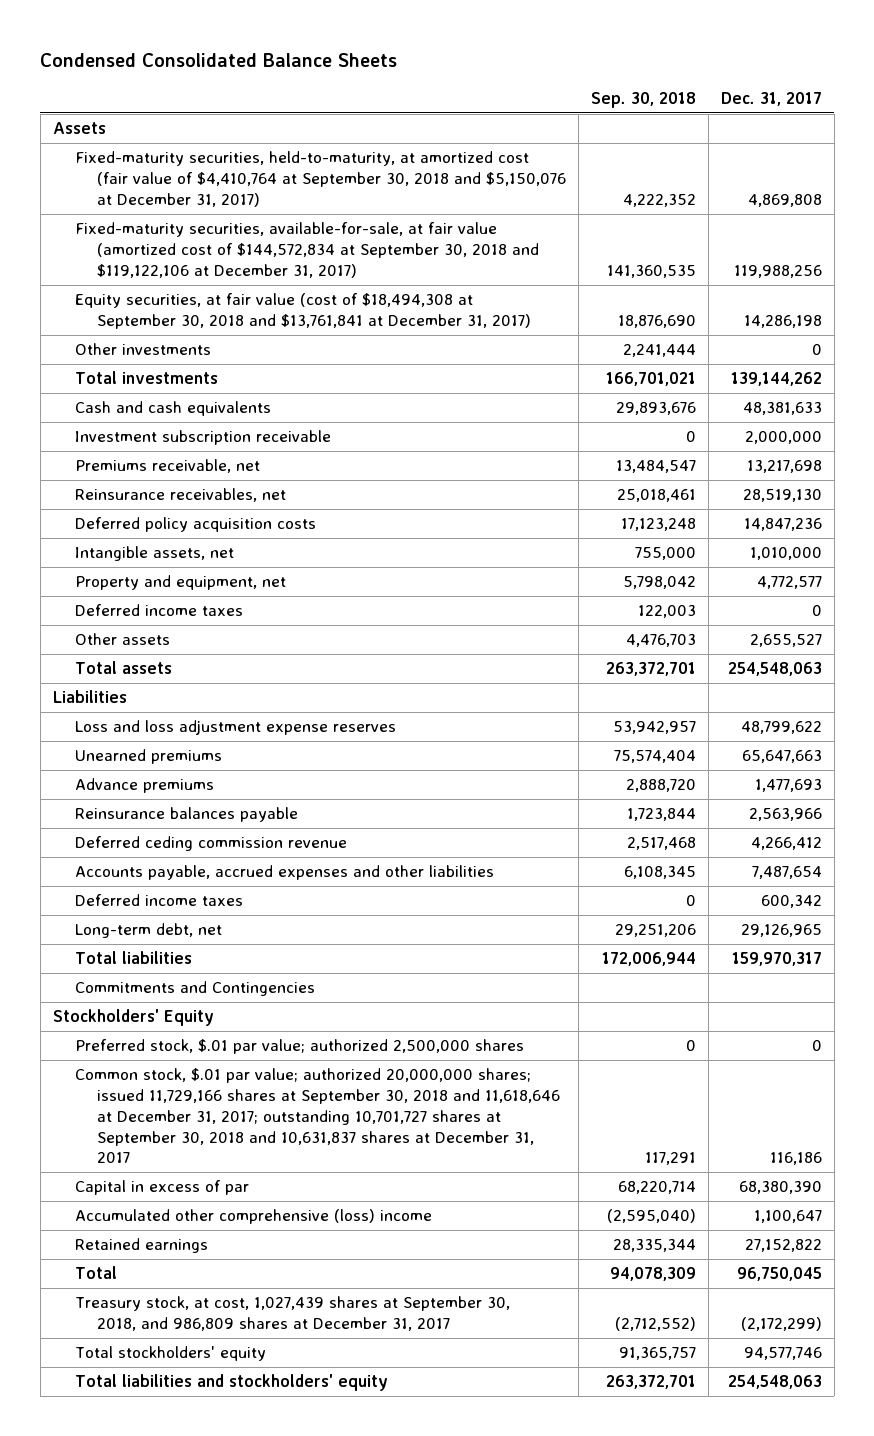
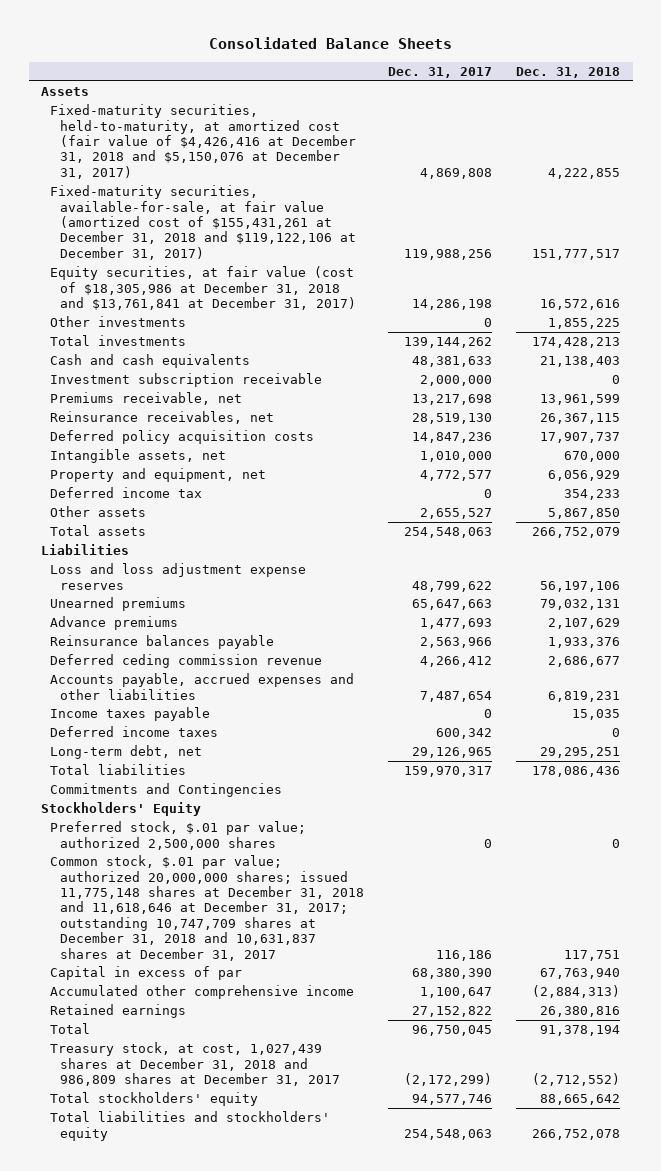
[40,52,398,67] Condensed Consolidated Balance Sheets -> [208,36,452,49] Consolidated Balance Sheets
[591,91,697,108] Sep. 30, 2018 -> none
none -> [516,66,621,78] Dec. 31, 2018
[75,151,567,207] Fixed-maturity securities, held-to-maturity, at amortized cost (fair value of $4,410,764 at September 30, 2018 and $5,150,076 at December 31, 2017) -> [50,104,356,179] Fixed-maturity securities, held-to-maturity, at amortized cost (fair value of $4,426,416 at December 31, 2018 and $5,150,076 at December 31, 2017)
[75,222,540,278] Fixed-maturity securities, available-for-sale, at fair value (amortized cost of $144,572,834 at September 30, 2018 and $119,122,106 at December 31, 2017) -> [50,185,356,260] Fixed-maturity securities, available-for-sale, at fair value (amortized cost of $155,431,261 at December 31, 2018 and $119,122,106 at December 31, 2017)
[75,293,532,330] Equity securities, at fair value (cost of $18,494,308 at September 30, 2018 and $13,761,841 at December 31, 2017) -> [50,266,356,310] Equity securities, at fair value (cost of $18,305,986 at December 31, 2018 and $13,761,841 at December 31, 2017)
[75,604,244,617] Deferred income taxes -> [50,487,203,499] Deferred income tax
none -> [50,707,211,722] Income taxes payable
[75,1068,561,1164] Common stock, $.01 par value; authorized 20,000,000 shares; issued 11,729,166 shares at September 30, 2018 and 11,618,646 at December 31, 2017; outstanding 10,701,727 shares at September 30, 2018 and 10,631,837 shares at December 31, 2017 -> [50,855,364,961] Common stock, $.01 par value; authorized 20,000,000 shares; issued 11,775,148 shares at December 31, 2018 and 11,618,646 at December 31, 2017; outstanding 10,747,709 shares at December 31, 2018 and 10,631,837 shares at December 31, 2017
[75,1209,433,1225] Accumulated other comprehensive (loss) income -> [50,985,355,1000] Accumulated other comprehensive income
[75,1296,511,1332] Treasury stock, at cost, 1,027,439 shares at September 30, 2018, and 986,809 shares at December 31, 2017 -> [50,1042,340,1086] Treasury stock, at cost, 1,027,439 shares at December 31, 2018 and 986,809 shares at December 31, 2017

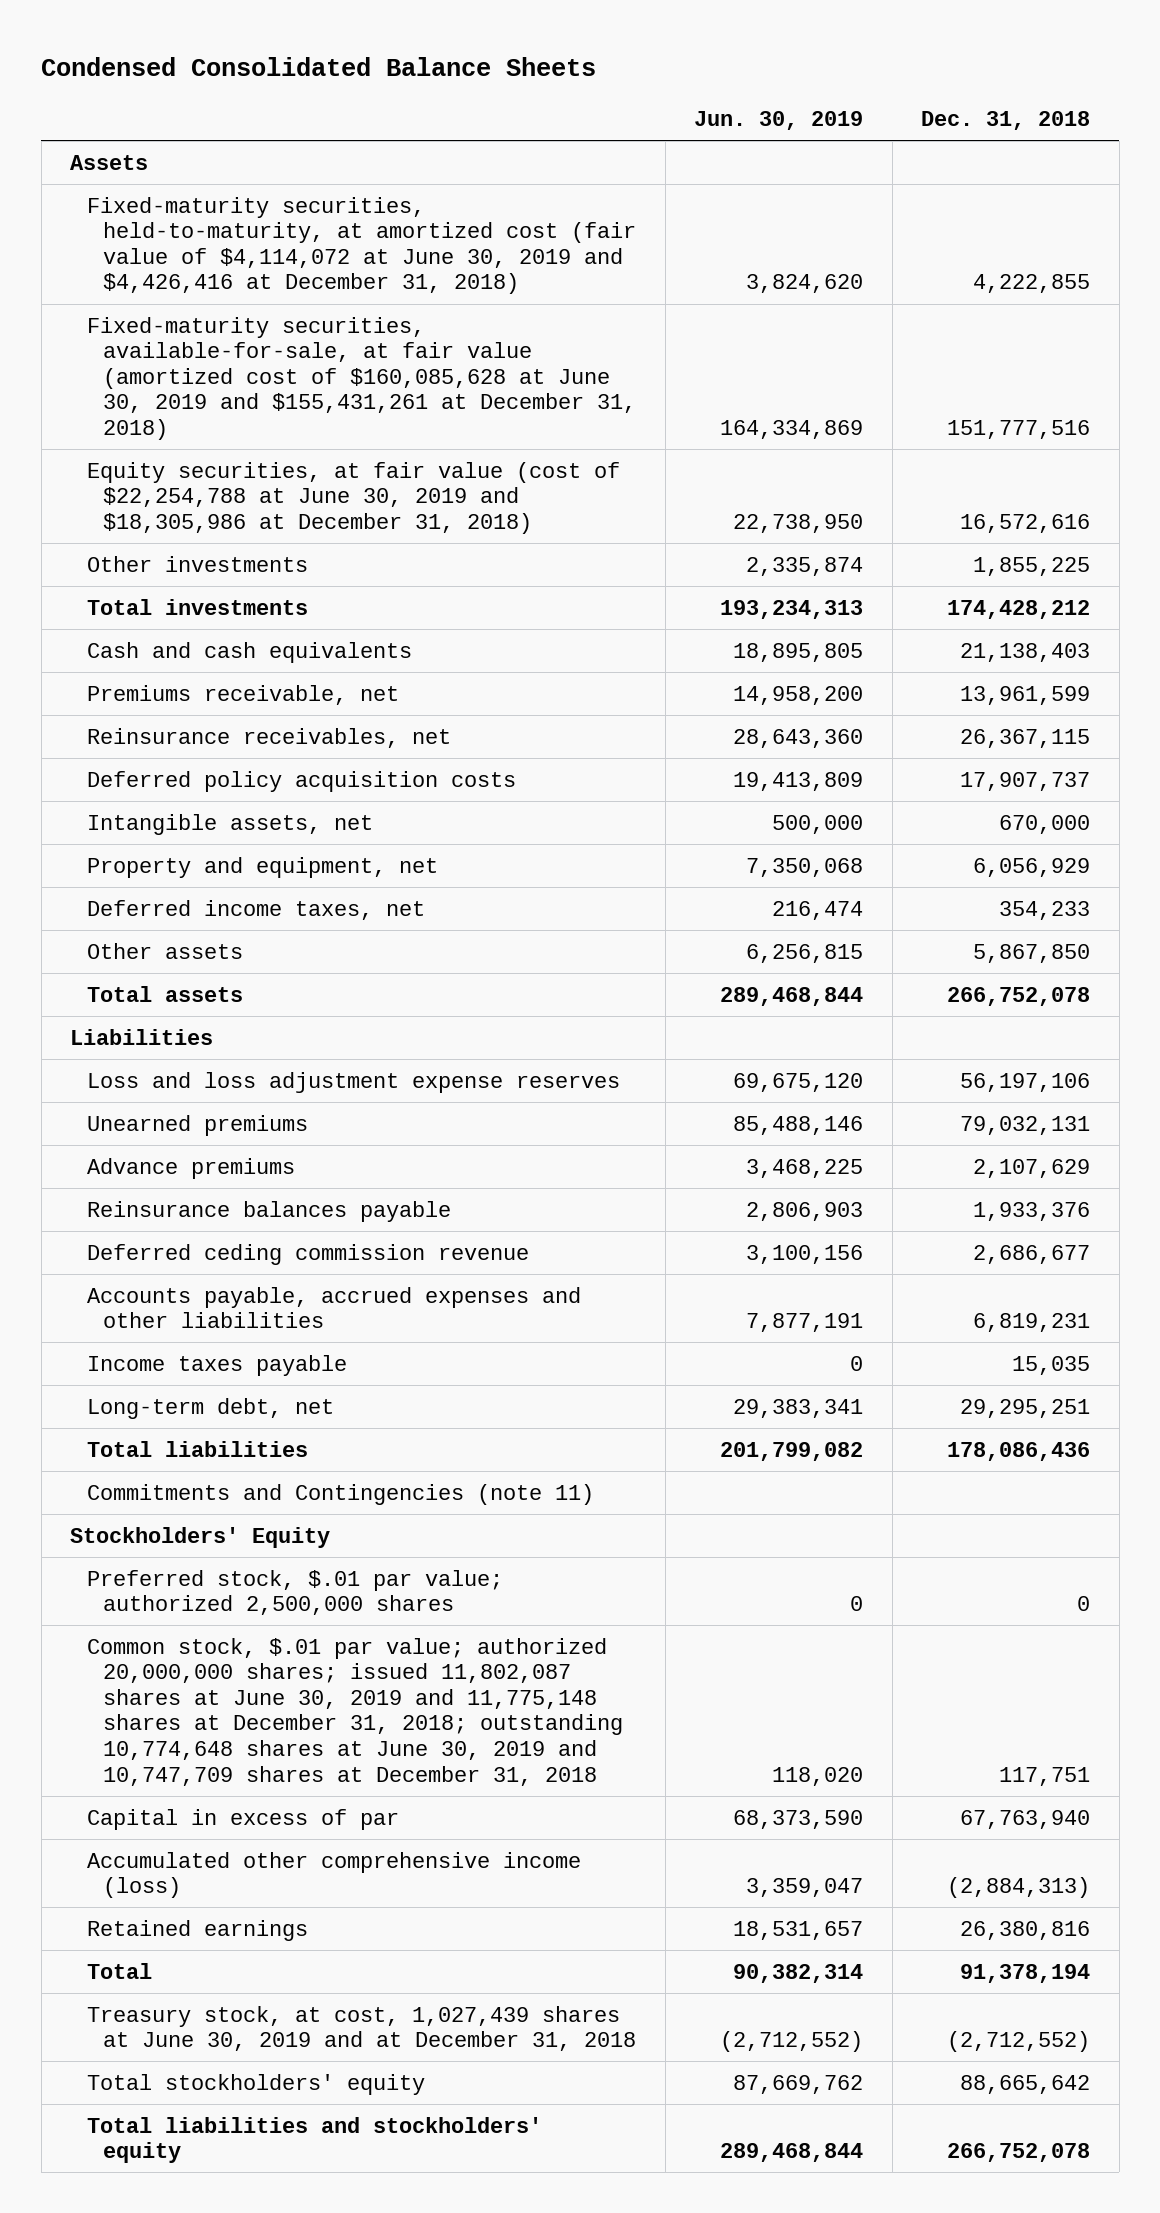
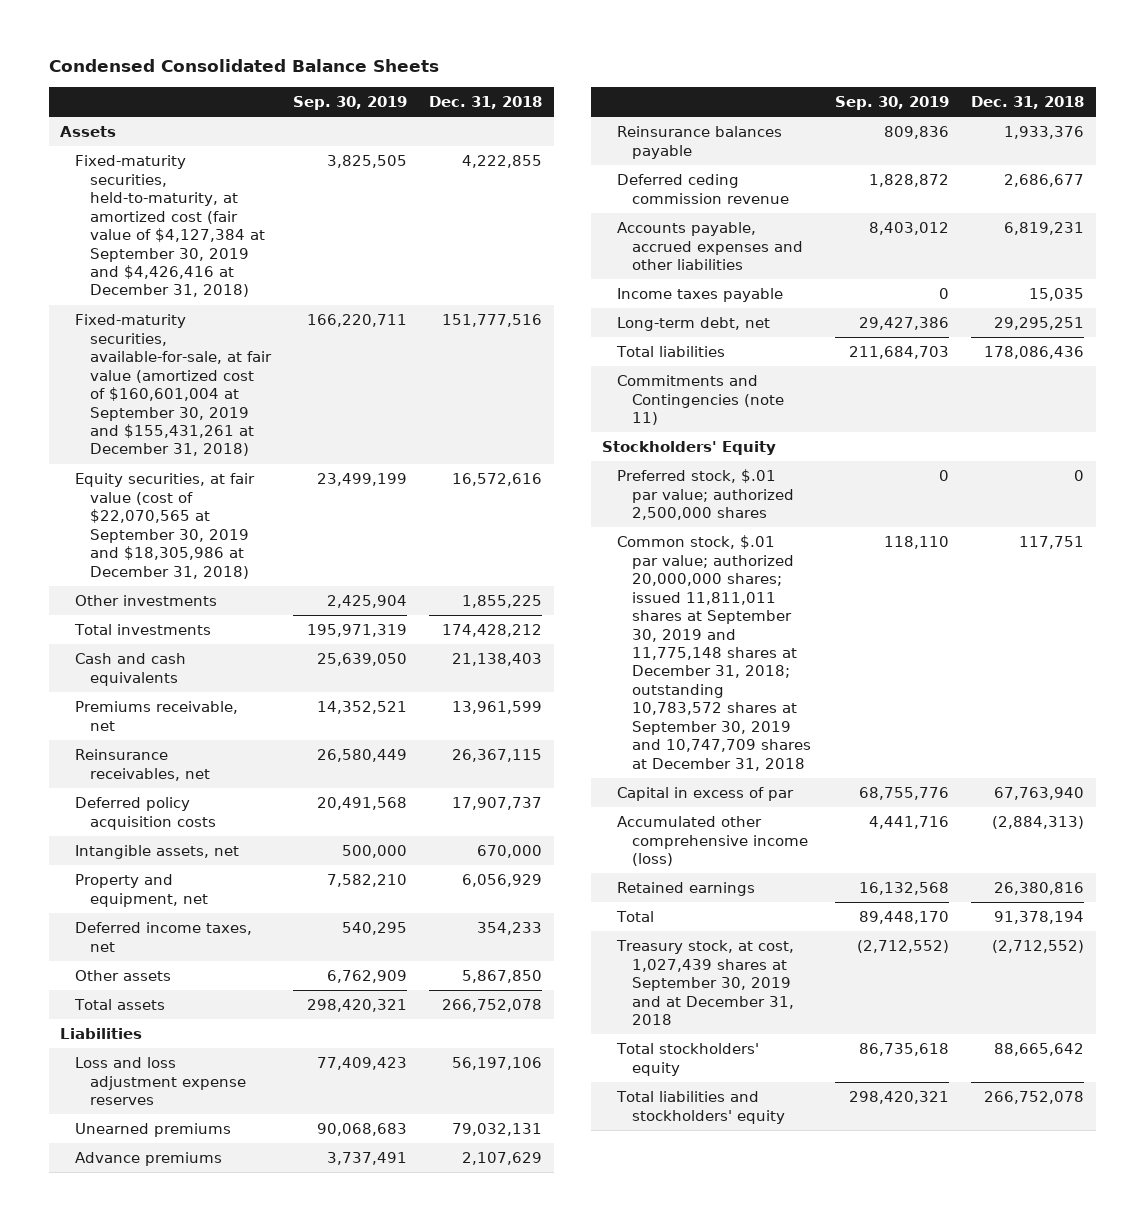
[694,111,864,131] Jun. 30, 2019 -> none
none -> [293,95,408,110] Sep. 30, 2019
[86,196,637,295] Fixed-maturity securities, held-to-maturity, at amortized cost (fair value of $4,114,072 at June 30, 2019 and $4,426,416 at December 31, 2018) -> [74,155,265,298] Fixed-maturity securities, held-to-maturity, at amortized cost (fair value of $4,127,384 at September 30, 2019 and $4,426,416 at December 31, 2018)
[86,316,637,441] Fixed-maturity securities, available-for-sale, at fair value (amortized cost of $160,085,628 at June 30, 2019 and $155,431,261 at December 31, 2018) -> [74,314,272,457] Fixed-maturity securities, available-for-sale, at fair value (amortized cost of $160,601,004 at September 30, 2019 and $155,431,261 at December 31, 2018)
[86,461,620,534] Equity securities, at fair value (cost of $22,254,788 at June 30, 2019 and $18,305,986 at December 31, 2018) -> [74,473,255,579] Equity securities, at fair value (cost of $22,070,565 at September 30, 2019 and $18,305,986 at December 31, 2018)
[86,1637,624,1786] Common stock, $.01 par value; authorized 20,000,000 shares; issued 11,802,087 shares at June 30, 2019 and 11,775,148 shares at December 31, 2018; outstanding 10,774,648 shares at June 30, 2019 and 10,747,709 shares at December 31, 2018 -> [616,535,811,771] Common stock, $.01 par value; authorized 20,000,000 shares; issued 11,811,011 shares at September 30, 2019 and 11,775,148 shares at December 31, 2018; outstanding 10,783,572 shares at September 30, 2019 and 10,747,709 shares at December 31, 2018
[86,2005,637,2052] Treasury stock, at cost, 1,027,439 shares at June 30, 2019 and at December 31, 2018 -> [615,940,794,1026] Treasury stock, at cost, 1,027,439 shares at September 30, 2019 and at December 31, 2018

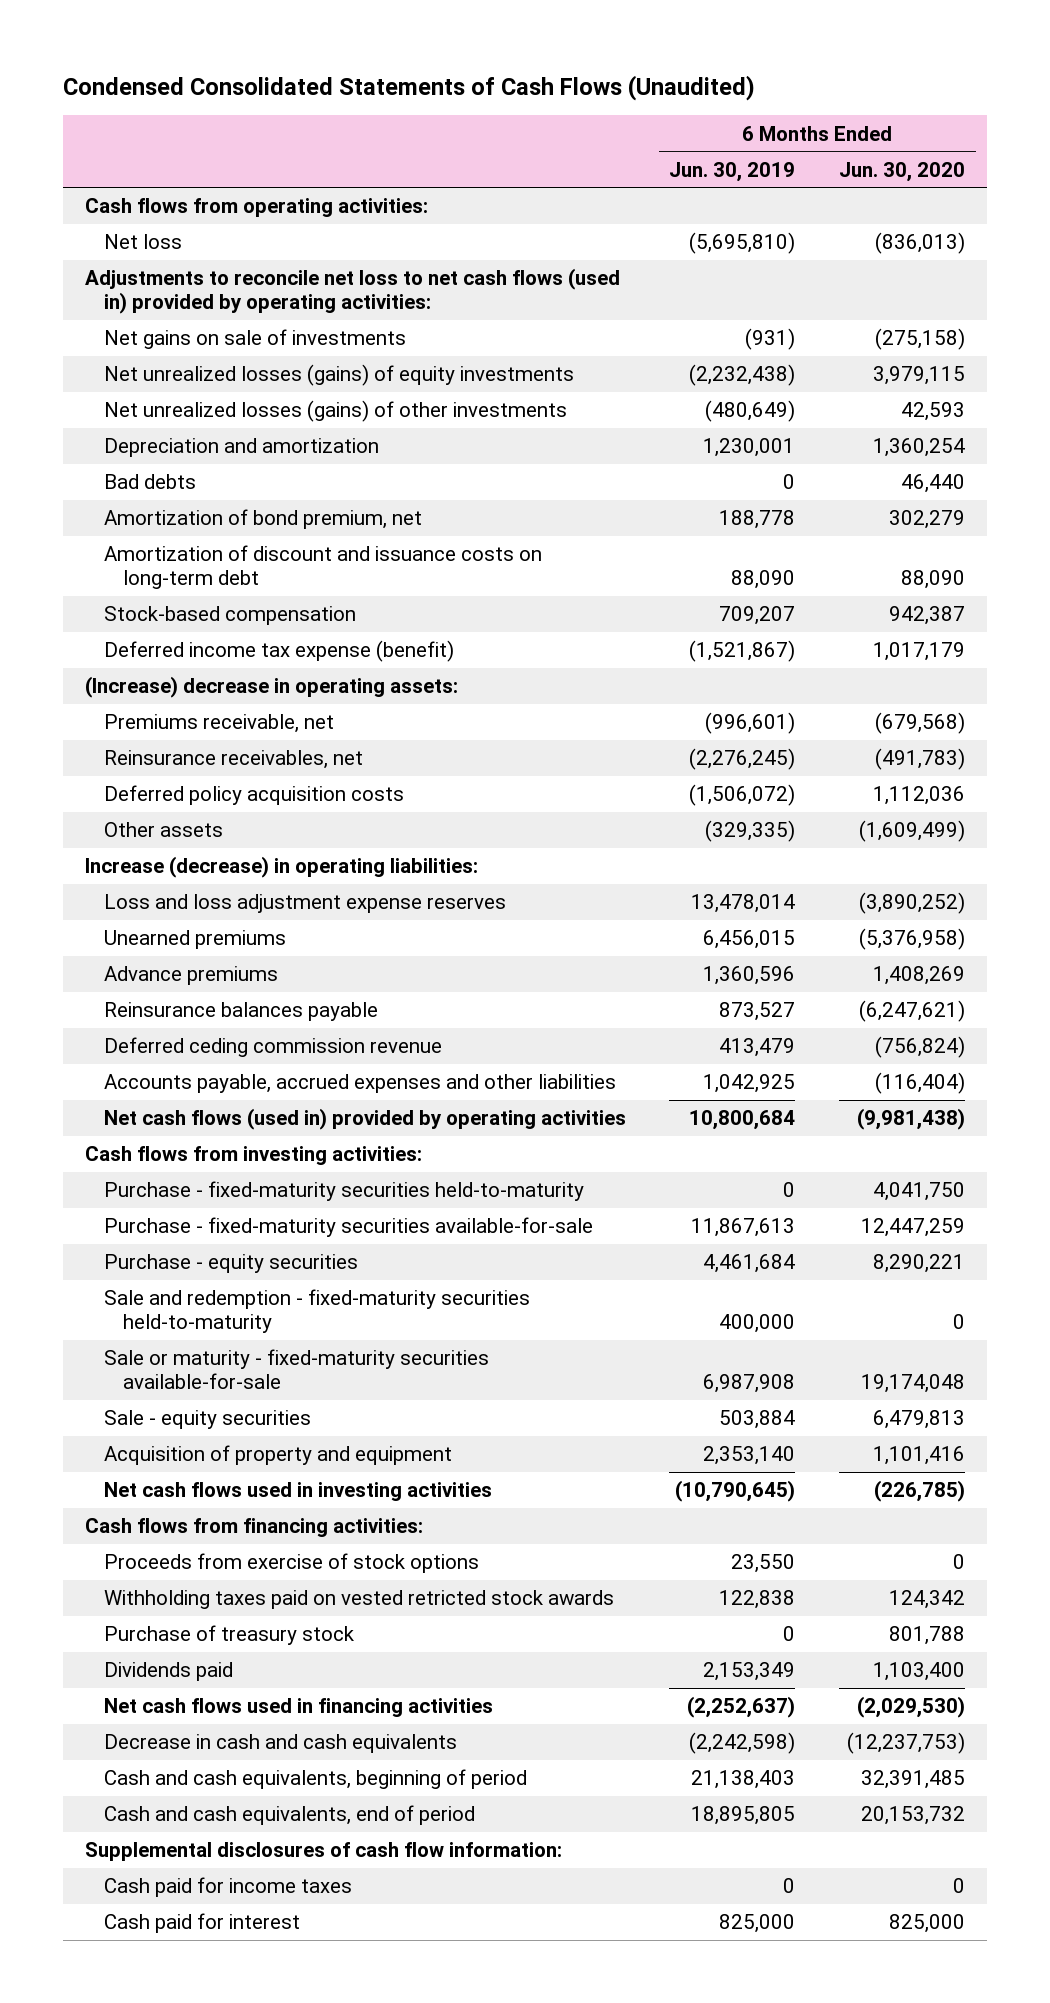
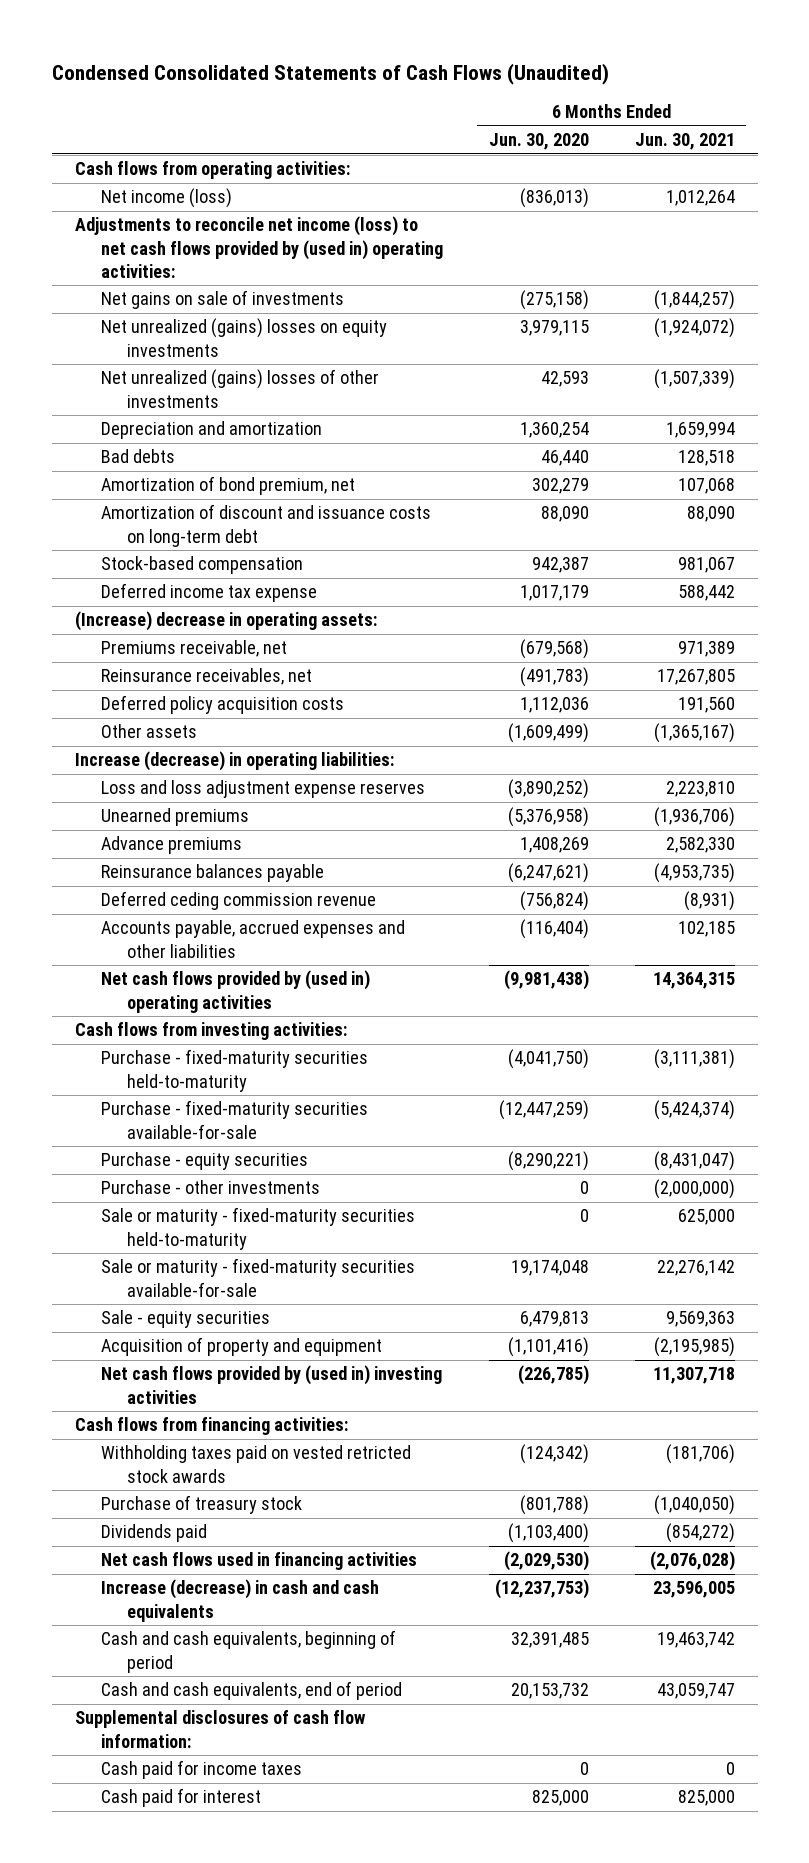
[669,161,796,182] Jun. 30, 2019 -> none
none -> [634,133,735,151] Jun. 30, 2021
[103,234,182,250] Net loss -> [100,188,232,209] Net income (loss)
[84,268,620,315] Adjustments to reconcile net loss to net cash flows (used in) provided by operating activities: -> [74,216,443,278] Adjustments to reconcile net income (loss) to net cash flows provided by (used in) operating activities:
[103,364,574,387] Net unrealized losses (gains) of equity investments -> [100,318,387,357] Net unrealized (gains) losses on equity investments
[103,400,567,423] Net unrealized losses (gains) of other investments -> [100,369,379,408] Net unrealized (gains) losses of other investments
[103,640,454,663] Deferred income tax expense (benefit) -> [100,583,317,603] Deferred income tax expense
[103,1108,626,1131] Net cash flows (used in) provided by operating activities -> [100,970,370,1013] Net cash flows provided by (used in) operating activities
[873,1182,966,1202] 4,041,750 -> [507,1049,589,1070] (4,041,750)
[861,1218,966,1238] 12,447,259 -> [498,1100,589,1121] (12,447,259)
[873,1254,966,1274] 8,290,221 -> [507,1151,589,1172] (8,290,221)
none -> [100,1180,320,1195] Purchase - other investments
[103,1289,530,1334] Sale and redemption - fixed-maturity securities held-to-maturity -> [100,1207,415,1250] Sale or maturity - fixed-maturity securities held-to-maturity
[873,1446,966,1466] 1,101,416 -> [507,1337,589,1358] (1,101,416)
[103,1482,492,1502] Net cash flows used in investing activities -> [100,1365,442,1404] Net cash flows provided by (used in) investing activities
[103,1553,479,1574] Proceeds from exercise of stock options -> none
[889,1590,966,1610] 124,342 -> [519,1444,589,1465] (124,342)
[889,1626,966,1646] 801,788 -> [519,1495,589,1516] (801,788)
[873,1662,966,1682] 1,103,400 -> [507,1523,589,1544] (1,103,400)
[103,1734,457,1754] Decrease in cash and cash equivalents -> [100,1579,379,1622] Increase (decrease) in cash and cash equivalents

